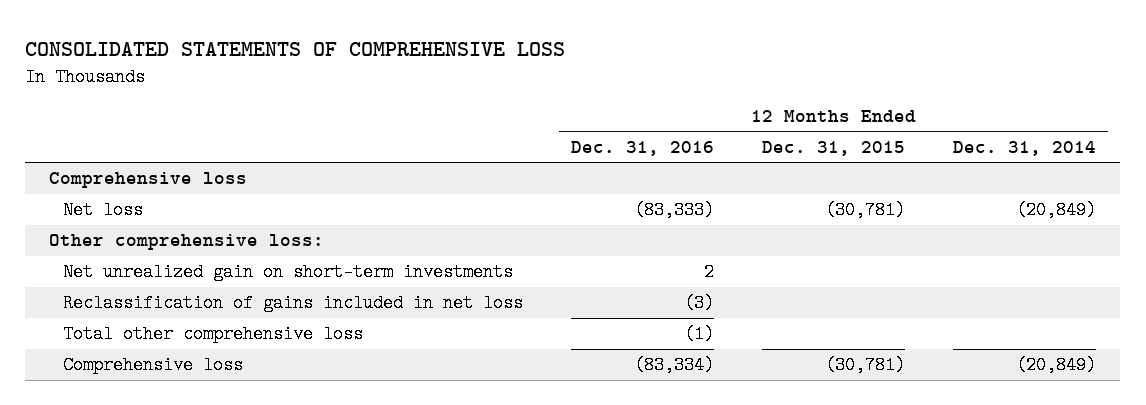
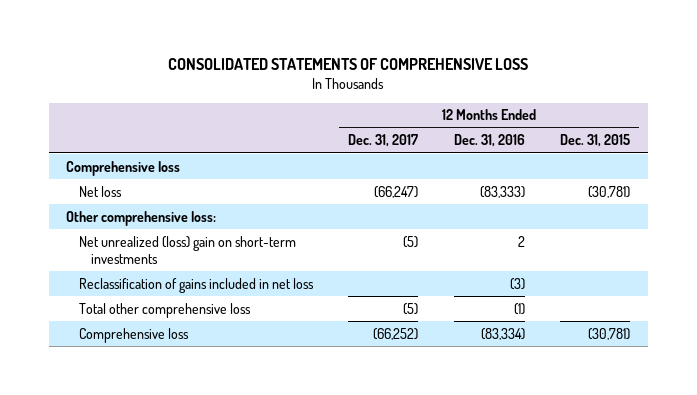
[953,140,1097,156] Dec. 31, 2014 -> none
none -> [348,134,419,148] Dec. 31, 2017
[63,263,514,282] Net unrealized gain on short-term investments -> [78,235,296,264] Net unrealized (loss) gain on short-term investments

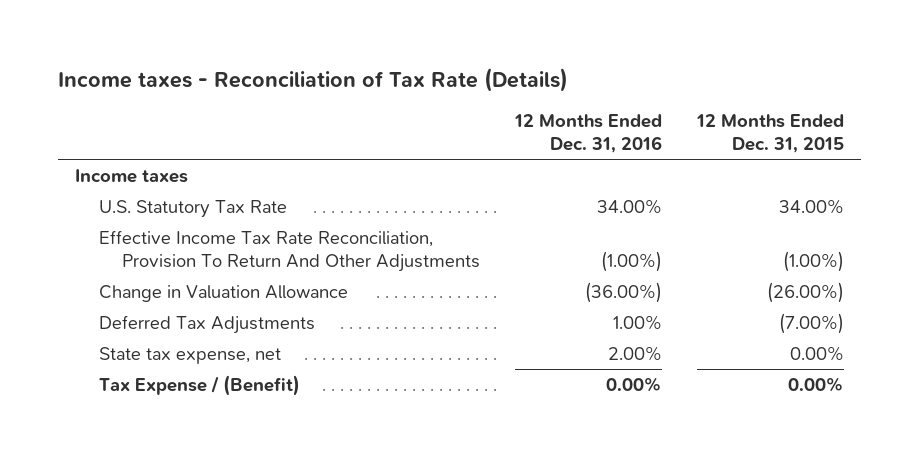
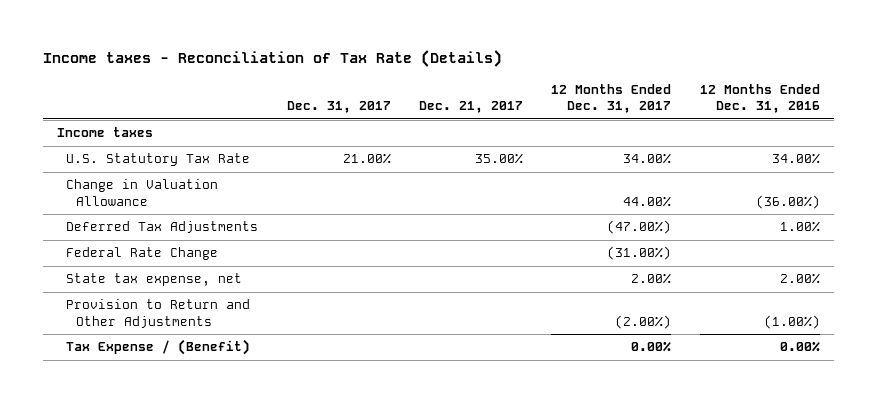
[695,114,844,153] 12 Months Ended Dec. 31, 2015 -> none
none -> [286,101,391,114] Dec. 31, 2017
none -> [418,101,523,114] Dec. 21, 2017
none -> [551,83,672,114] 12 Months Ended Dec. 31, 2017
[98,229,480,272] Effective Income Tax Rate Reconciliation, Provision To Return And Other Adjustments -> none
none -> [66,247,219,261] Federal Rate Change
none -> [66,299,251,329] Provision to Return and Other Adjustments

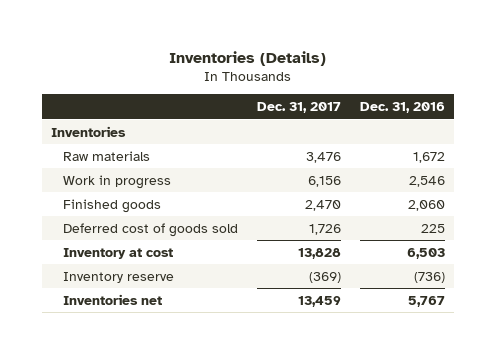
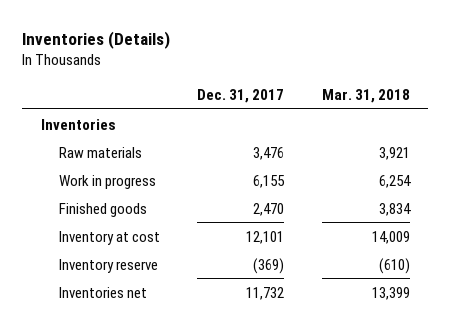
[359,102,445,114] Dec. 31, 2016 -> none
none -> [321,88,410,103] Mar. 31, 2018
[307,175,341,187] 6,156 -> [253,174,286,188] 6,155
[63,222,239,237] Deferred cost of goods sold -> none
[297,247,341,259] 13,828 -> [246,230,285,244] 12,101
[297,295,341,307] 13,459 -> [246,286,285,300] 11,732

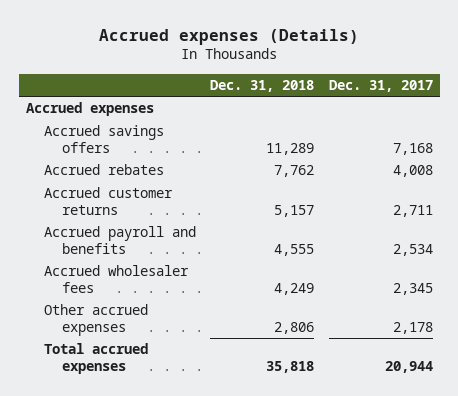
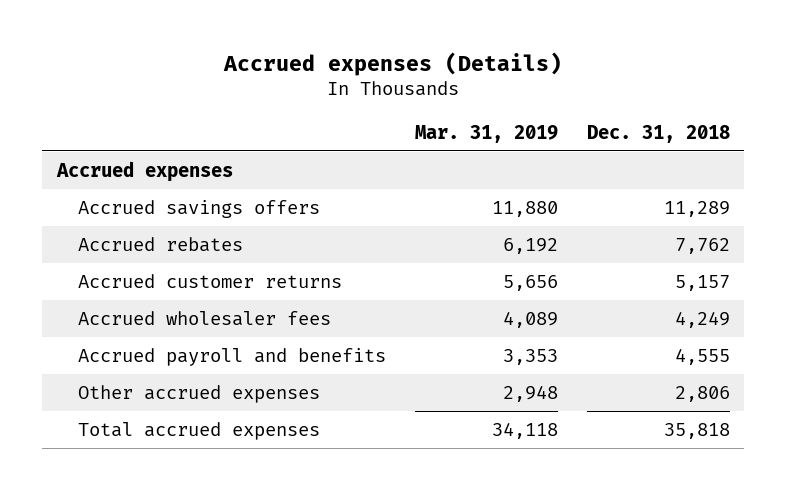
[328,79,433,92] Dec. 31, 2017 -> none
none -> [414,124,558,143] Mar. 31, 2019
[44,226,197,255] Accrued payroll and benefits -> [78,347,387,366] Accrued payroll and benefits

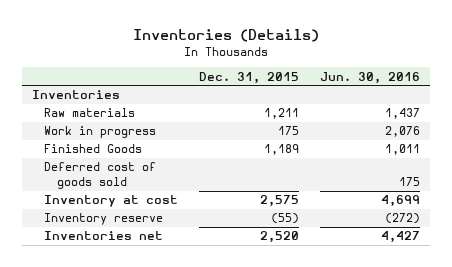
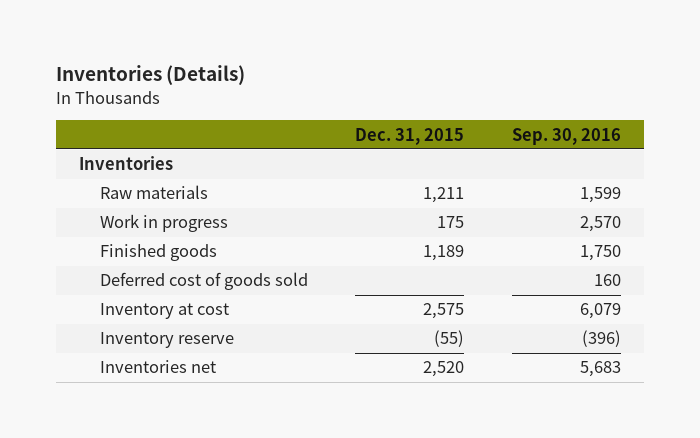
[319,71,420,84] Jun. 30, 2016 -> none
none -> [511,127,621,145] Sep. 30, 2016
[44,144,143,154] Finished Goods -> [100,244,218,262] Finished goods

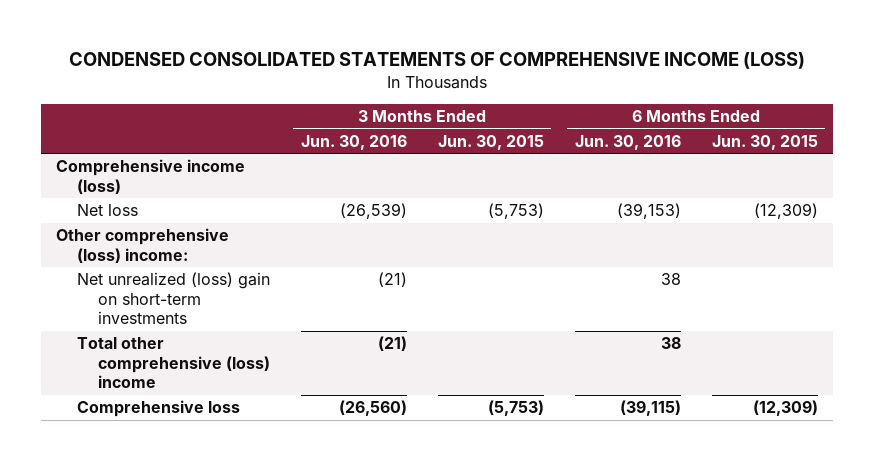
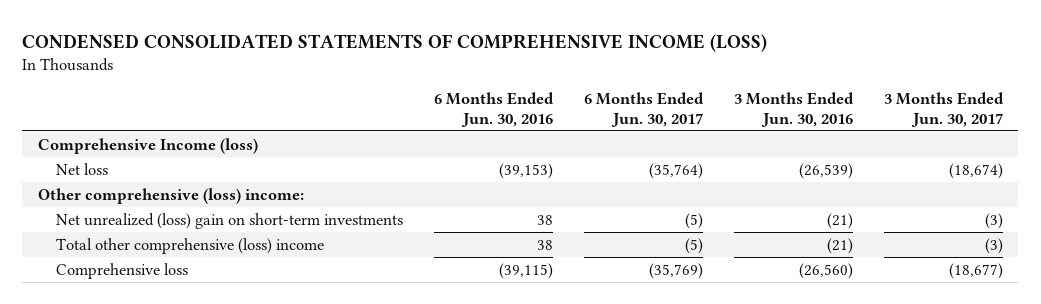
[437,134,544,150] Jun. 30, 2015 -> none
[711,134,818,150] Jun. 30, 2015 -> none
none -> [583,91,704,127] 6 Months Ended Jun. 30, 2017
none -> [883,91,1004,127] 3 Months Ended Jun. 30, 2017
[56,159,246,194] Comprehensive income (loss) -> [37,137,258,154] Comprehensive Income (loss)

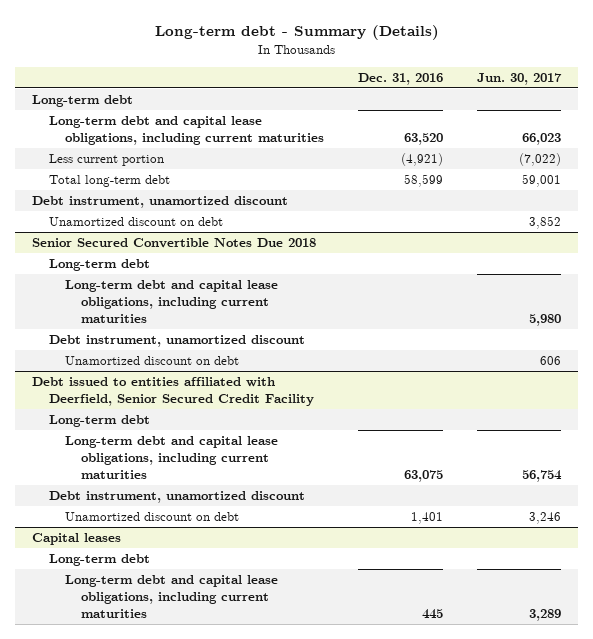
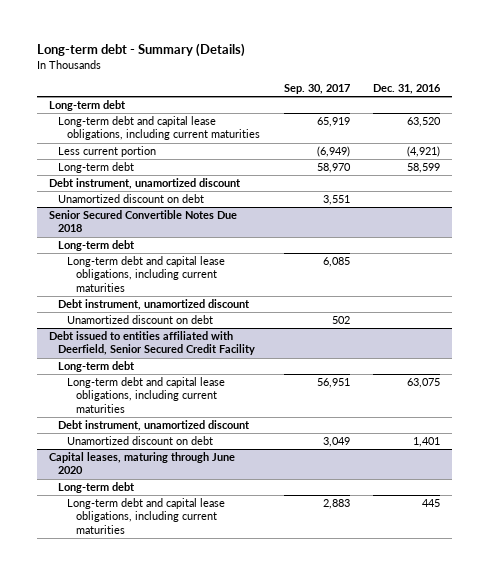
[476,72,562,85] Jun. 30, 2017 -> none
none -> [283,84,350,95] Sep. 30, 2017
[48,175,170,188] Total long-term debt -> [57,162,134,174] Long-term debt
[32,533,122,546] Capital leases -> [48,452,235,475] Capital leases, maturing through June 2020

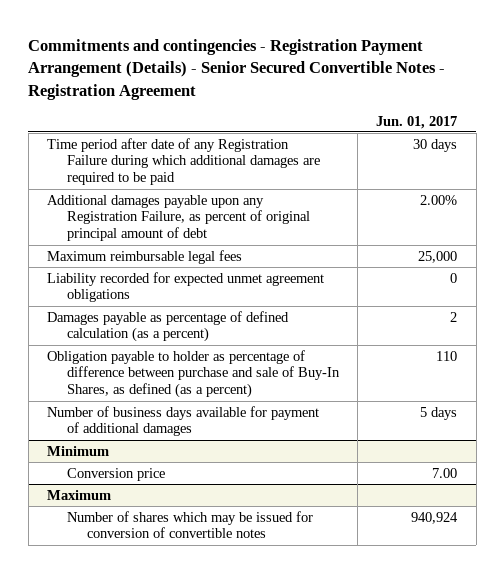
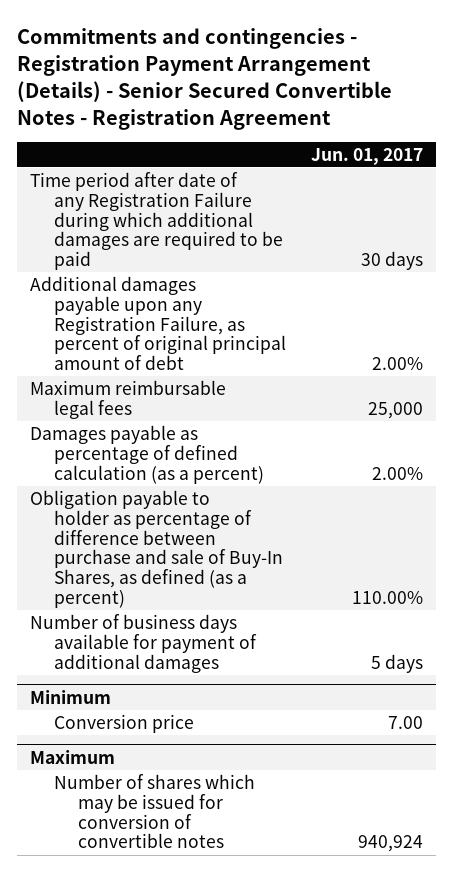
[46,271,324,303] Liability recorded for expected unmet agreement obligations -> none
[450,311,458,322] 2 -> [372,466,424,480] 2.00%
[436,350,458,361] 110 -> [352,591,424,605] 110.00%

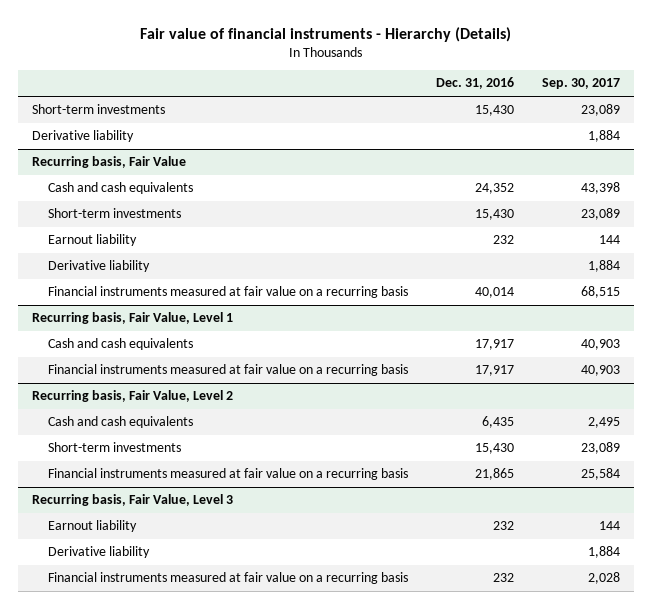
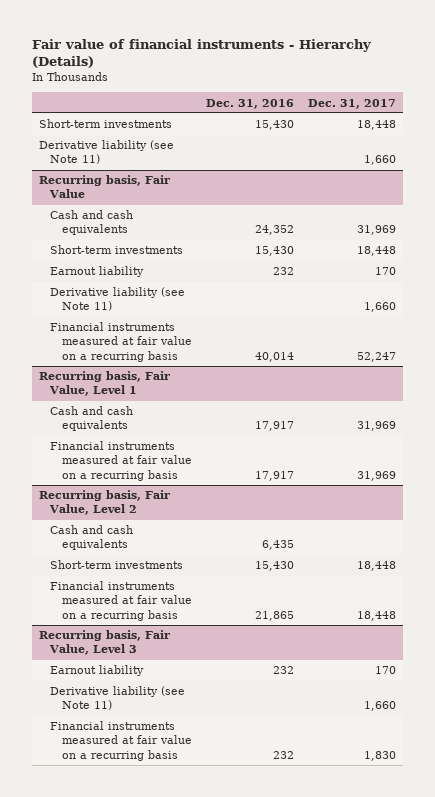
[542,78,621,90] Sep. 30, 2017 -> none
none -> [307,98,396,109] Dec. 31, 2017
[32,130,135,143] Derivative liability -> [38,140,174,165] Derivative liability (see Note 11)
[47,260,150,273] Derivative liability -> [50,287,186,312] Derivative liability (see Note 11)
[47,546,150,559] Derivative liability -> [50,686,186,711] Derivative liability (see Note 11)

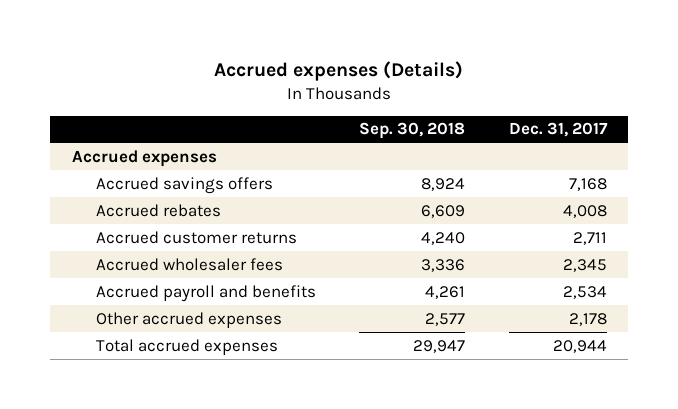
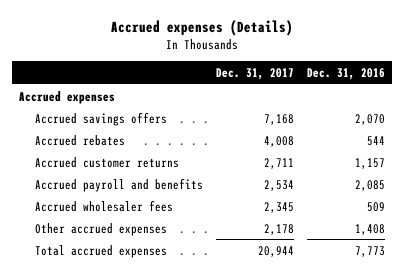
[359,122,466,140] Sep. 30, 2018 -> none
none -> [307,67,386,80] Dec. 31, 2016
[95,257,283,271] Accrued wholesaler fees -> [34,199,173,212] Accrued wholesaler fees

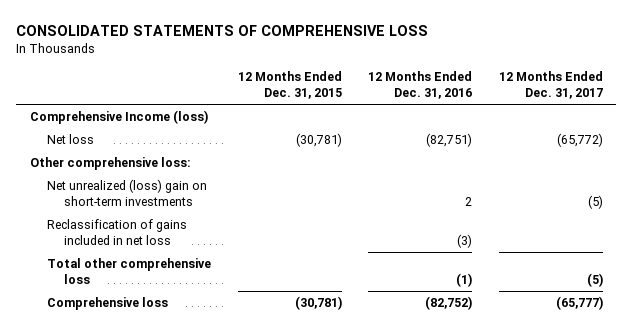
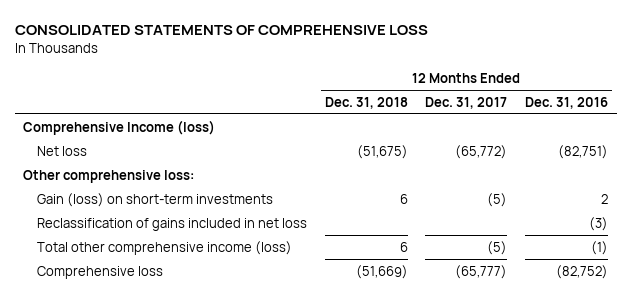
[237,71,342,99] 12 Months Ended Dec. 31, 2015 -> none
none -> [324,96,408,109] Dec. 31, 2018
[46,179,207,206] Net unrealized (loss) gain on short-term investments -> [37,192,274,207] Gain (loss) on short-term investments
[46,258,211,284] Total other comprehensive loss -> [37,240,293,255] Total other comprehensive income (loss)

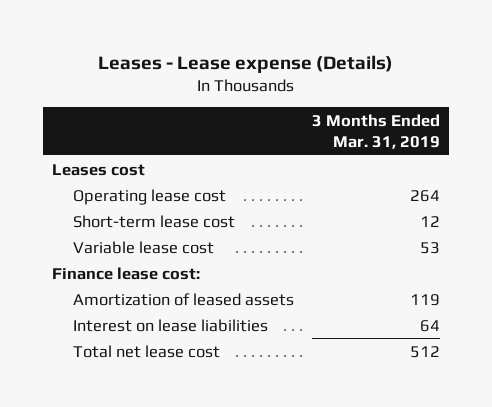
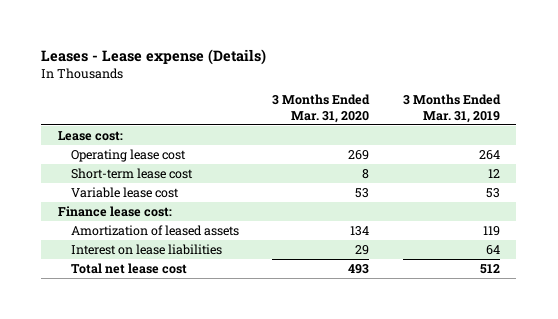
none -> [272,94,371,123] 3 Months Ended Mar. 31, 2020
[52,163,146,176] Leases cost -> [58,130,124,141] Lease cost:

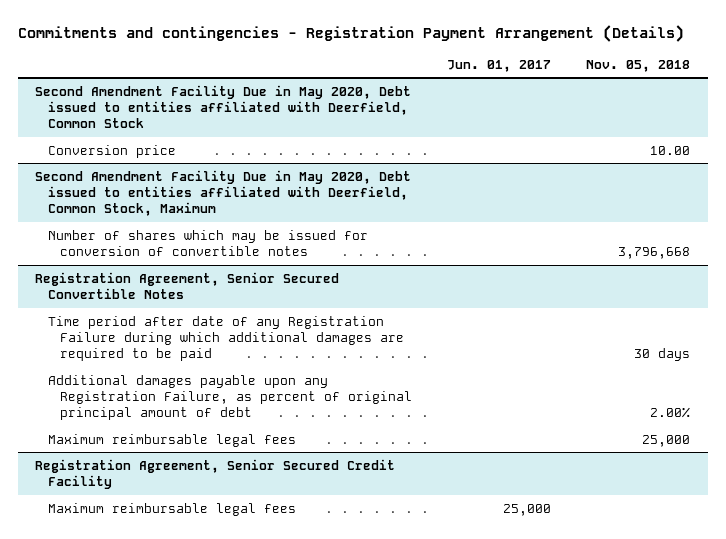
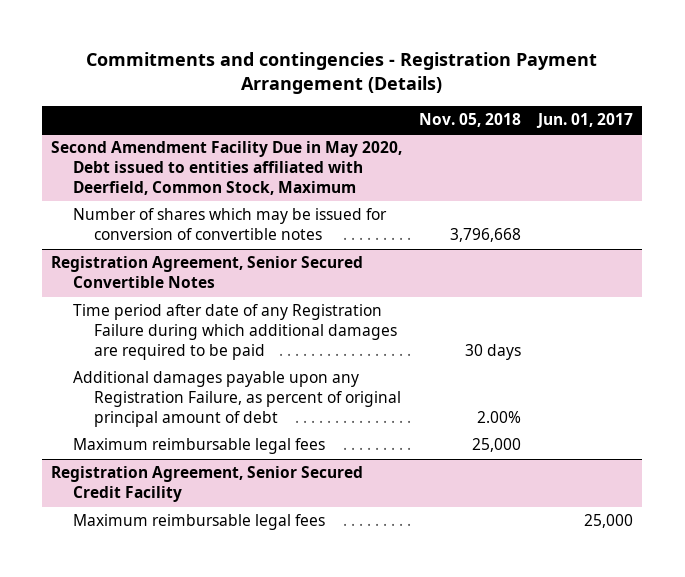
[35,84,412,129] Second Amendment Facility Due in May 2020, Debt issued to entities affiliated with Deerfield, Common Stock -> none
[47,144,176,158] Conversion price -> none

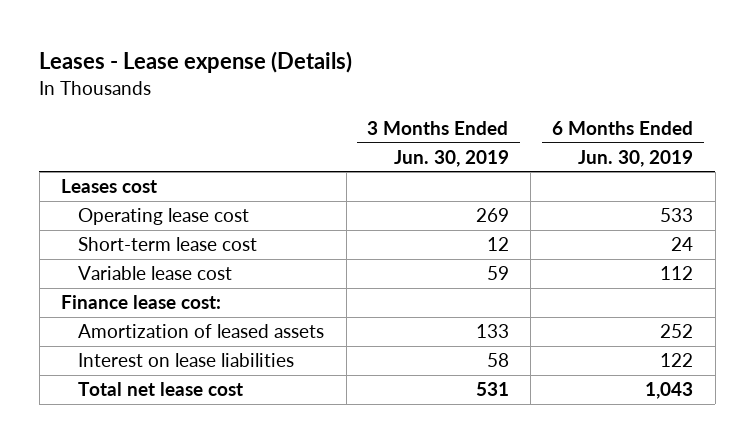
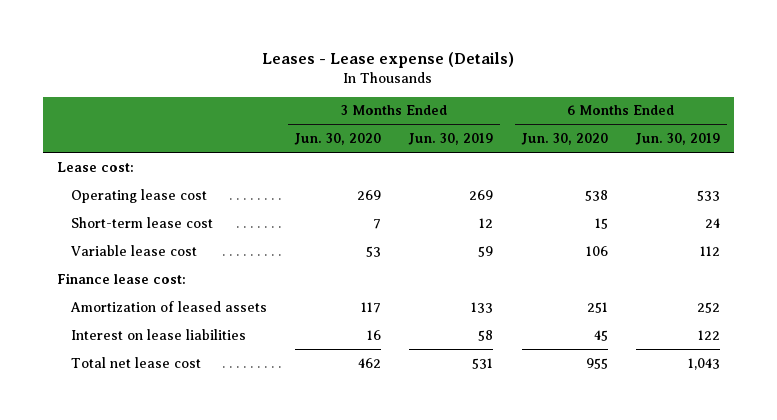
none -> [293,133,381,146] Jun. 30, 2020
none -> [520,133,608,146] Jun. 30, 2020
[60,179,157,194] Leases cost -> [56,161,134,172] Lease cost:

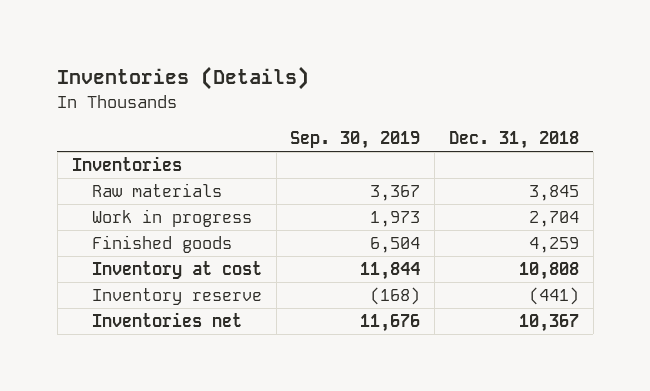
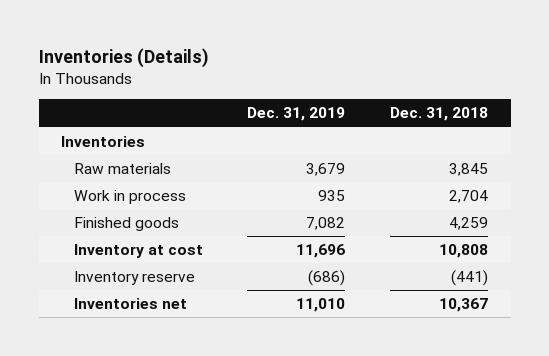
[290,130,421,149] Sep. 30, 2019 -> none
none -> [247,107,346,122] Dec. 31, 2019
[92,209,253,228] Work in progress -> [73,190,186,205] Work in process

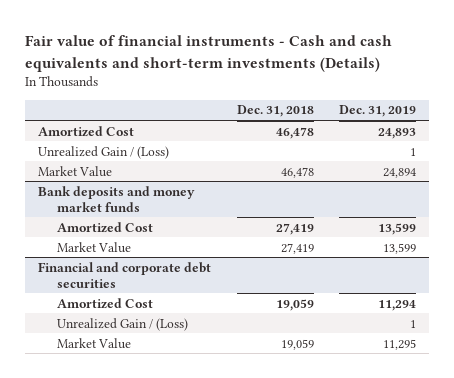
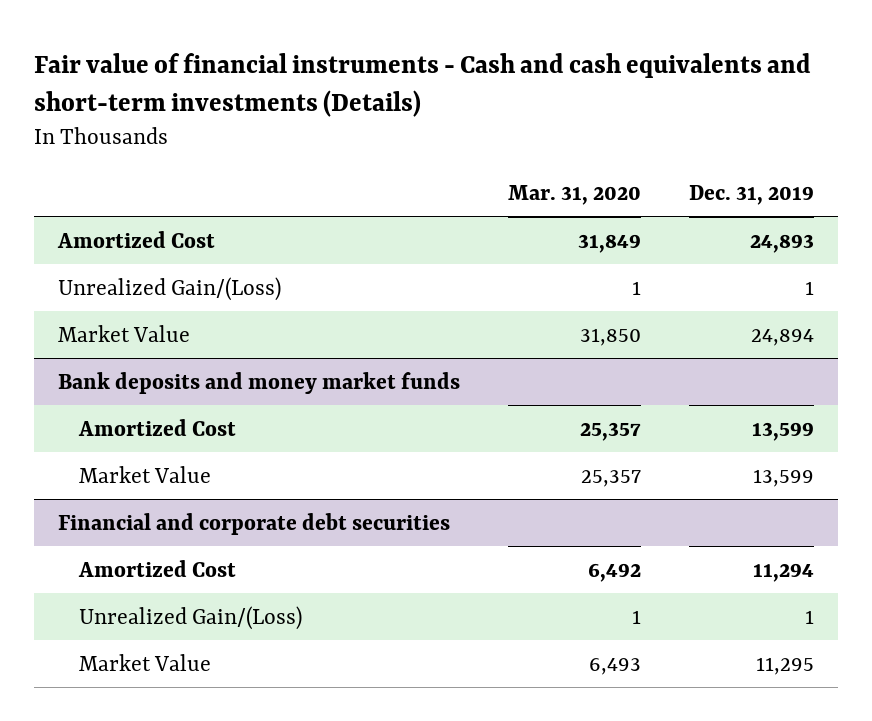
[236,105,314,118] Dec. 31, 2018 -> none
none -> [508,184,642,205] Mar. 31, 2020
[38,145,170,159] Unrealized Gain / (Loss) -> [58,276,282,301] Unrealized Gain/(Loss)
[56,317,188,331] Unrealized Gain / (Loss) -> [79,605,303,630] Unrealized Gain/(Loss)

